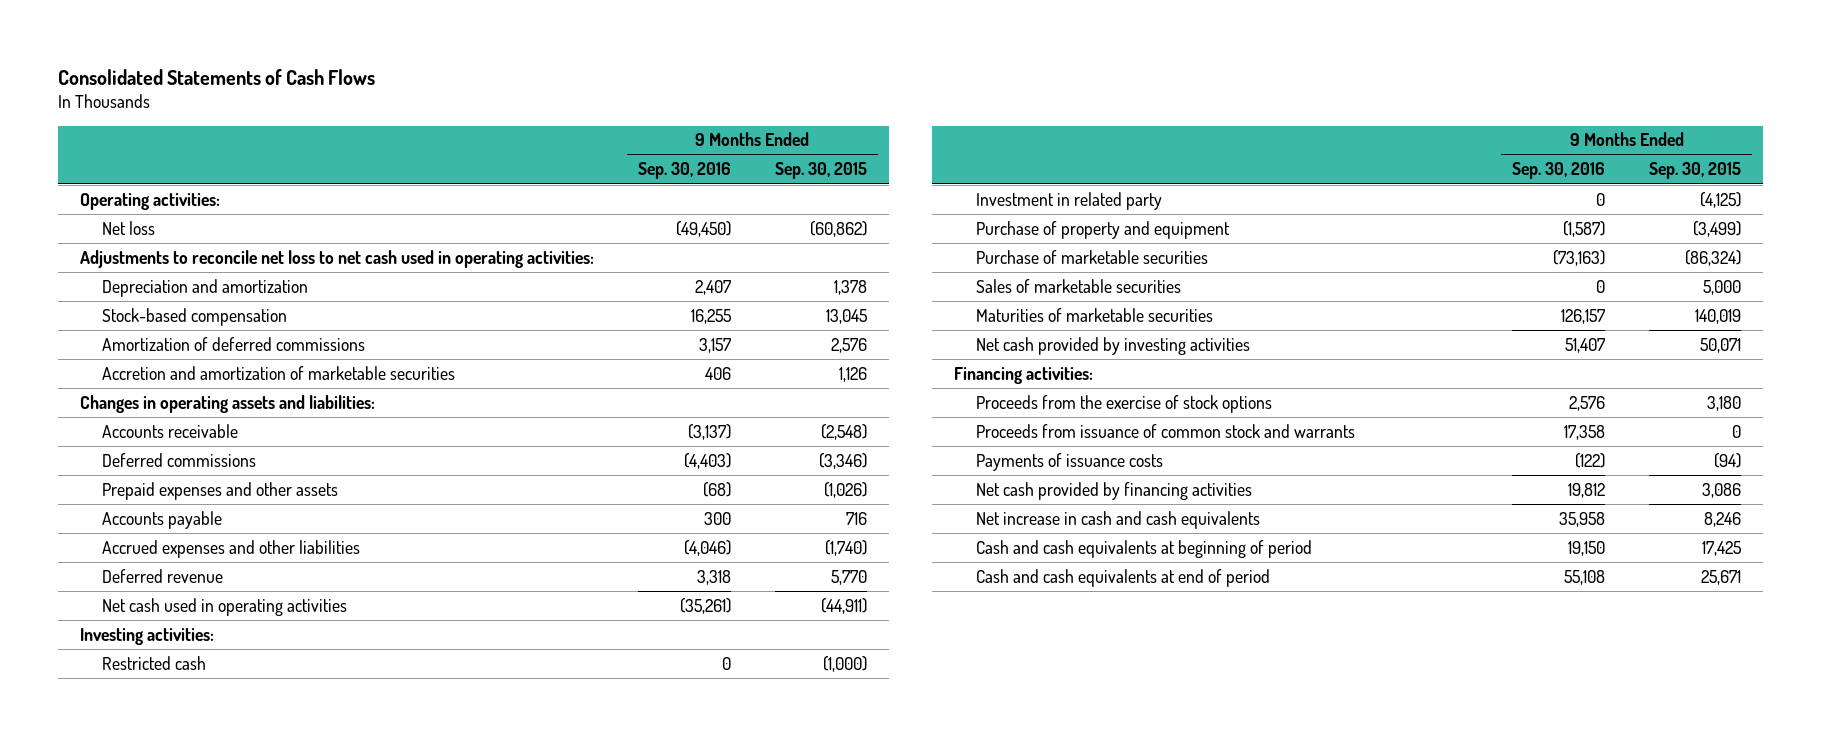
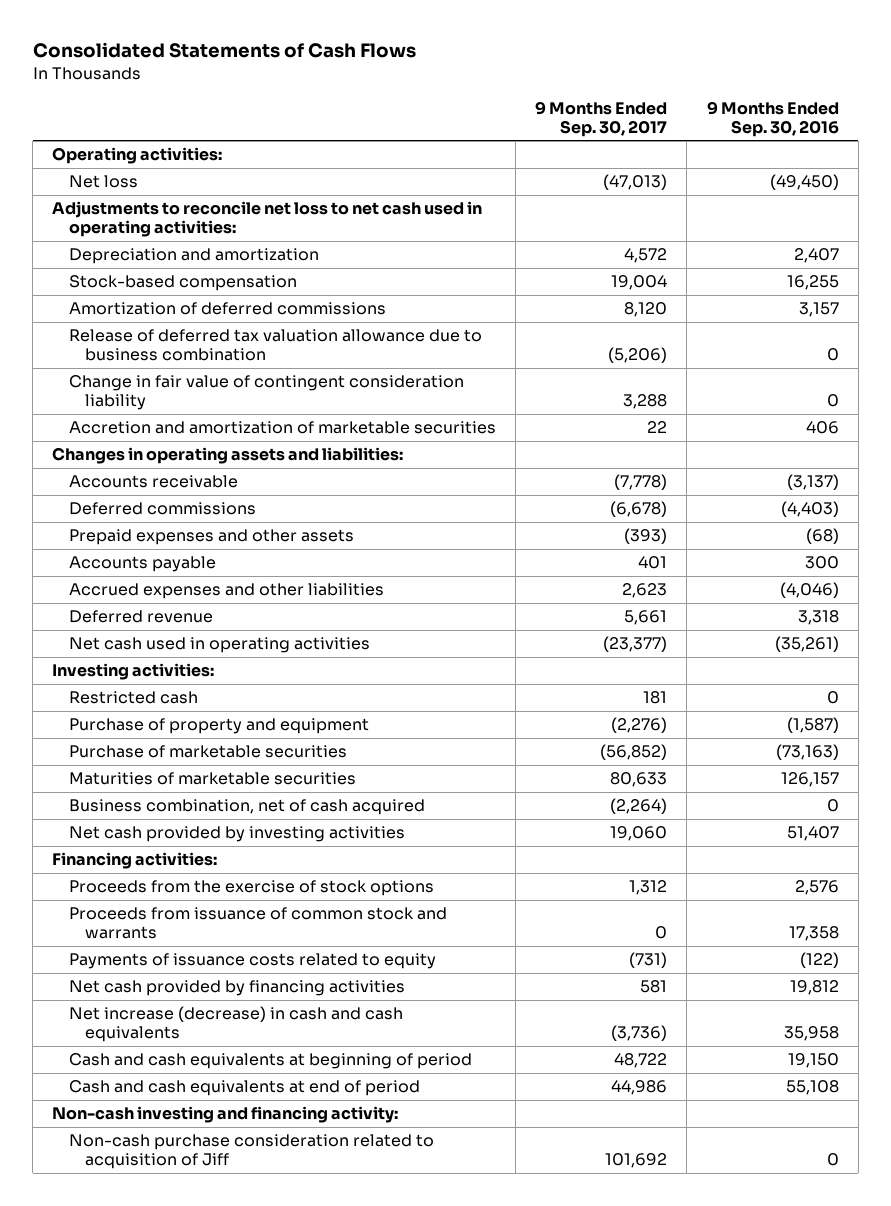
[774,162,867,180] Sep. 30, 2015 -> none
none -> [535,100,668,137] 9 Months Ended Sep. 30, 2017
none -> [68,329,482,362] Release of deferred tax valuation allowance due to business combination
none -> [68,375,464,411] Change in fair value of contingent consideration liability
[976,191,1163,210] Investment in related party -> none
[976,278,1182,293] Sales of marketable securities -> none
none -> [68,799,425,816] Business combination, net of cash acquired
[976,452,1164,471] Payments of issuance costs -> [68,953,436,970] Payments of issuance costs related to equity
[976,510,1261,529] Net increase in cash and cash equivalents -> [68,1006,403,1043] Net increase (decrease) in cash and cash equivalents
none -> [52,1106,399,1124] Non-cash investing and financing activity:
none -> [68,1134,434,1170] Non-cash purchase consideration related to acquisition of Jiff

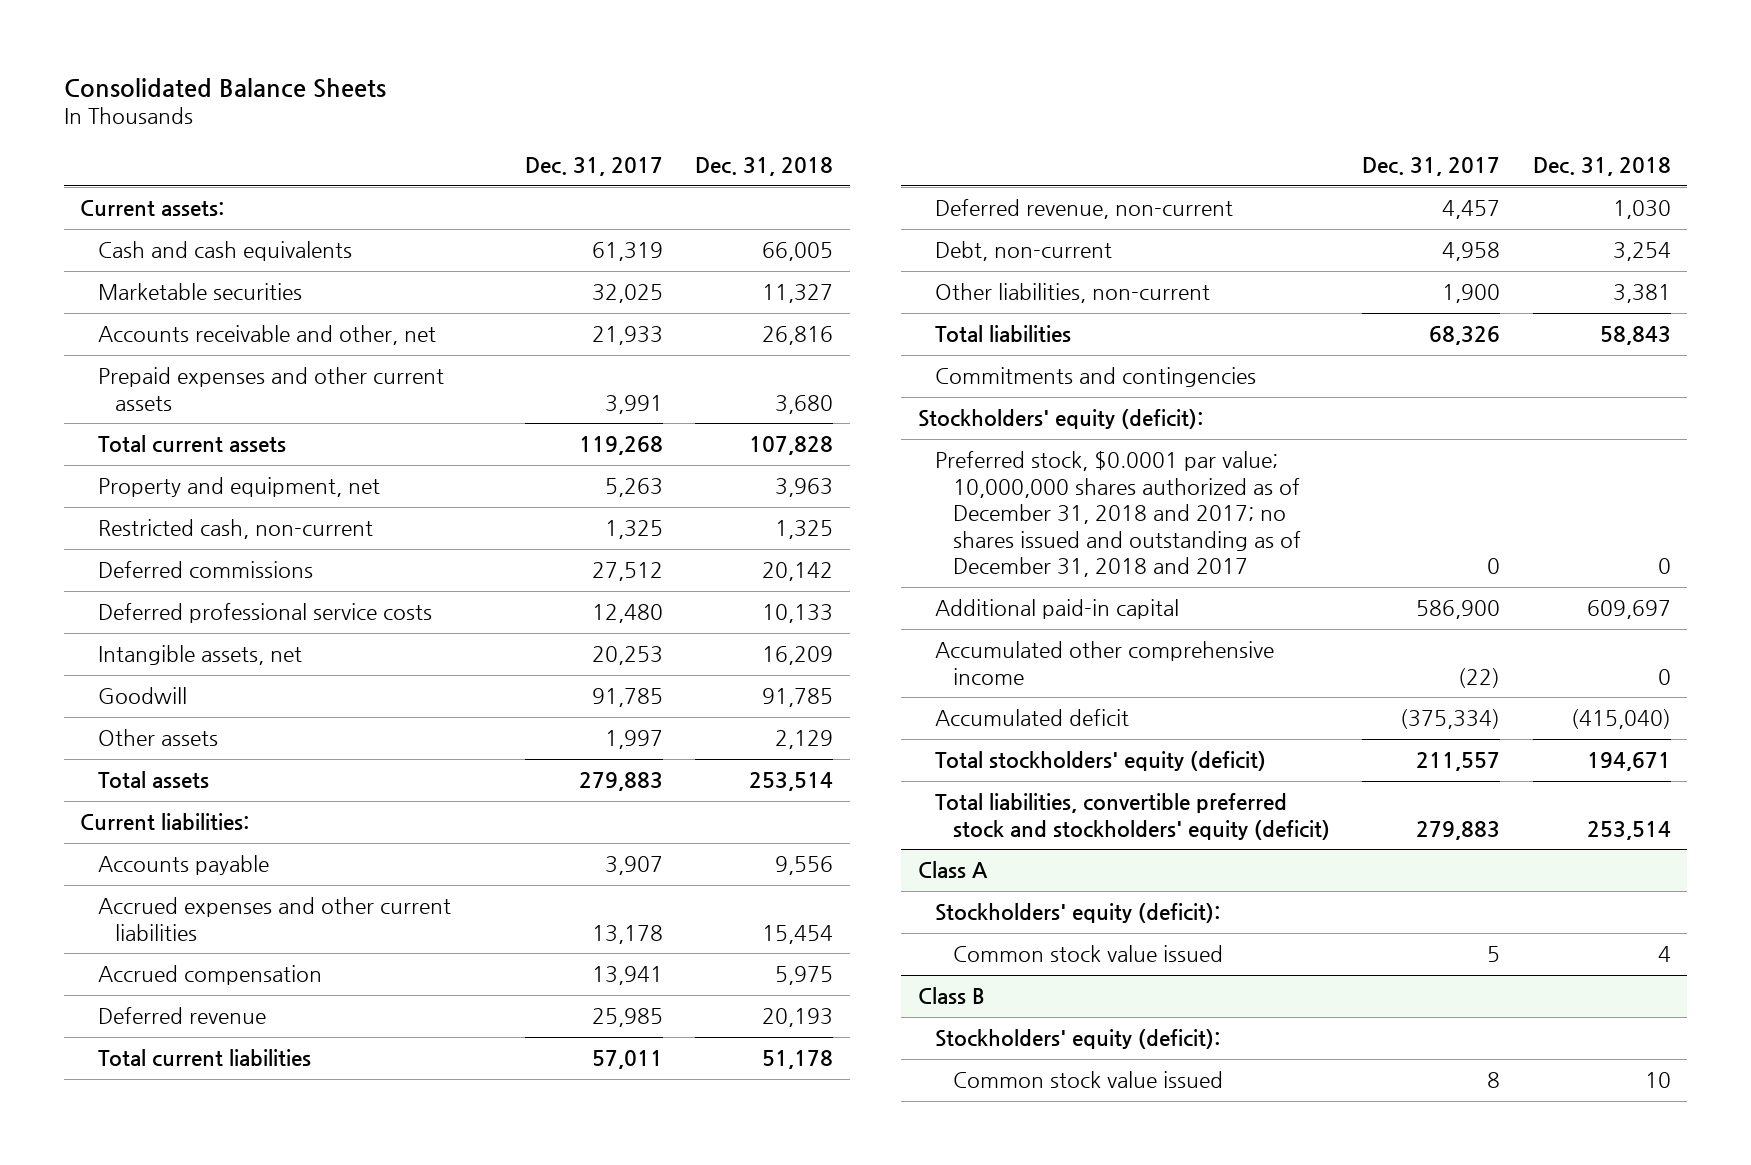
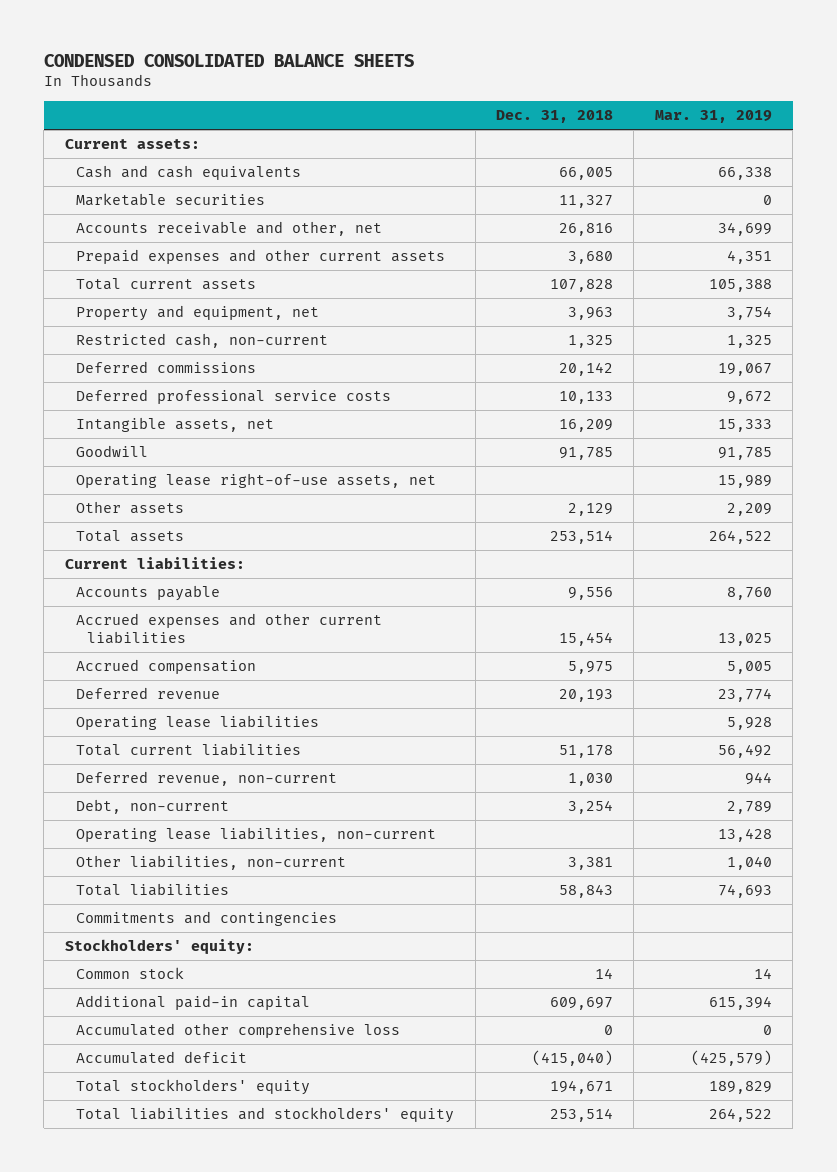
[63,77,386,98] Consolidated Balance Sheets -> [43,53,414,67] CONDENSED CONSOLIDATED BALANCE SHEETS
[524,157,663,177] Dec. 31, 2017 -> none
none -> [654,110,772,124] Mar. 31, 2019
none -> [76,473,437,489] Operating lease right-of-use assets, net
none -> [76,715,320,731] Operating lease liabilities
none -> [76,827,437,843] Operating lease liabilities, non-current
[935,450,1301,578] Preferred stock, $0.0001 par value; 10,000,000 shares authorized as of December 31, 2018 and 2017; no shares issued and outstanding as of December 31, 2018 and 2017 -> none
[917,408,1203,429] Stockholders' equity (deficit): -> [64,939,254,955] Stockholders' equity:
none -> [76,967,185,980] Common stock
[935,640,1275,685] Accumulated other comprehensive income -> [76,1023,401,1039] Accumulated other comprehensive loss
[917,860,988,878] Class A -> none
[935,902,1221,923] Stockholders' equity (deficit): -> none
[952,944,1223,962] Common stock value issued -> none
[917,986,985,1004] Class B -> none
[935,1028,1221,1049] Stockholders' equity (deficit): -> none
[952,1070,1223,1088] Common stock value issued -> none
[935,750,1267,771] Total stockholders' equity (deficit) -> [76,1079,311,1096] Total stockholders' equity
[935,792,1330,840] Total liabilities, convertible preferred stock and stockholders' equity (deficit) -> [76,1107,455,1124] Total liabilities and stockholders' equity

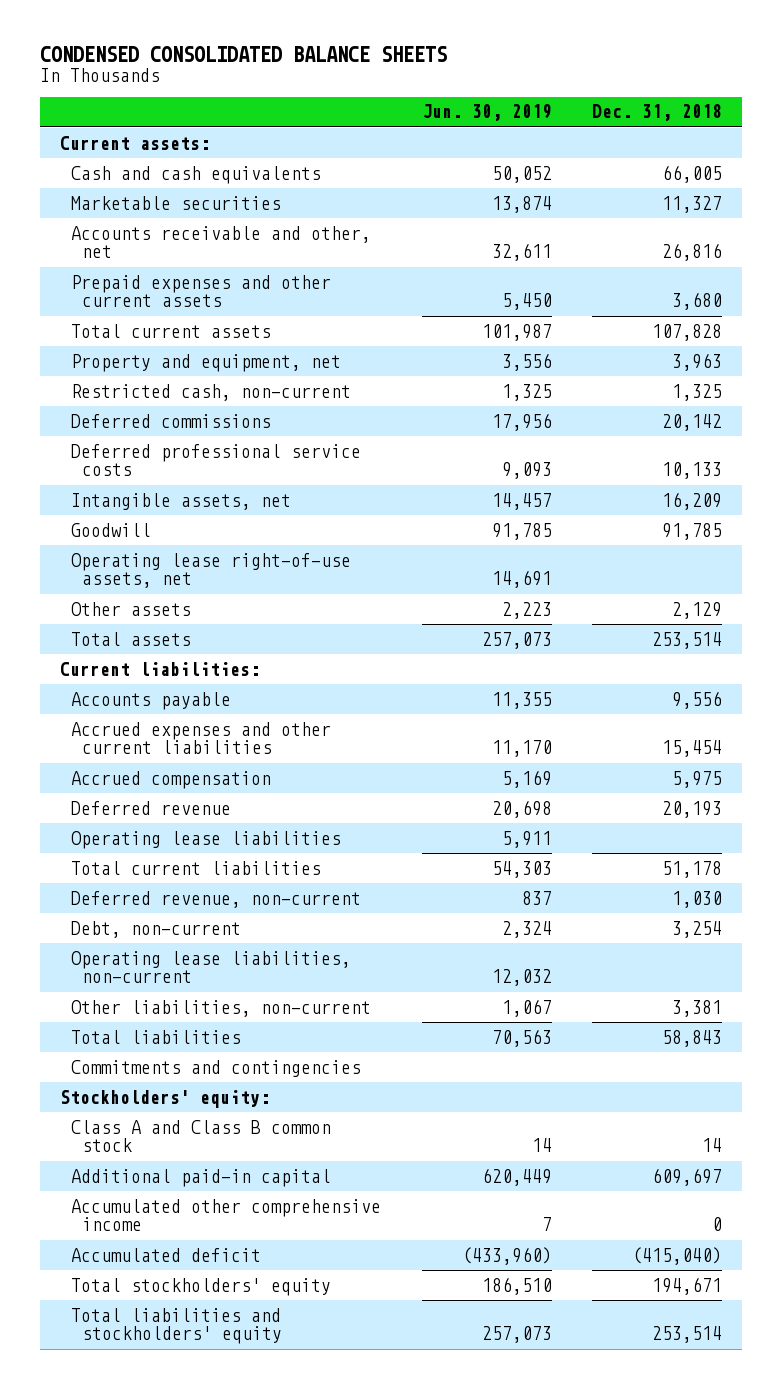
[654,110,772,124] Mar. 31, 2019 -> none
none -> [421,104,552,122] Jun. 30, 2019
[76,967,185,980] Common stock -> [70,1119,331,1153] Class A and Class B common stock
[76,1023,401,1039] Accumulated other comprehensive loss -> [70,1198,381,1232] Accumulated other comprehensive income

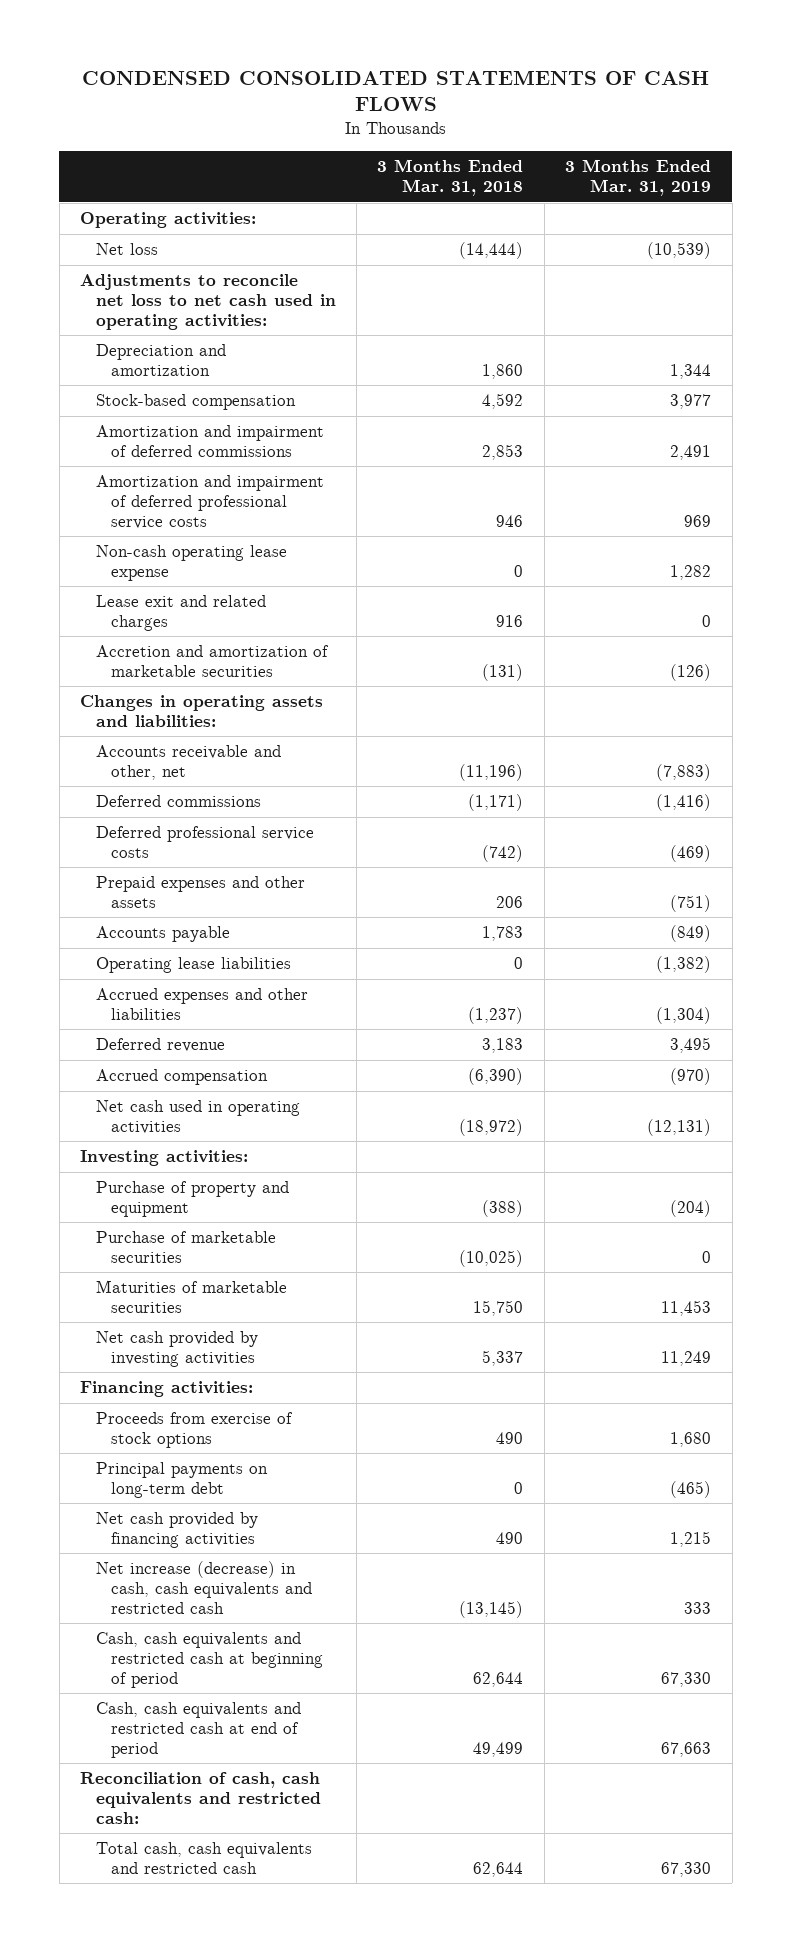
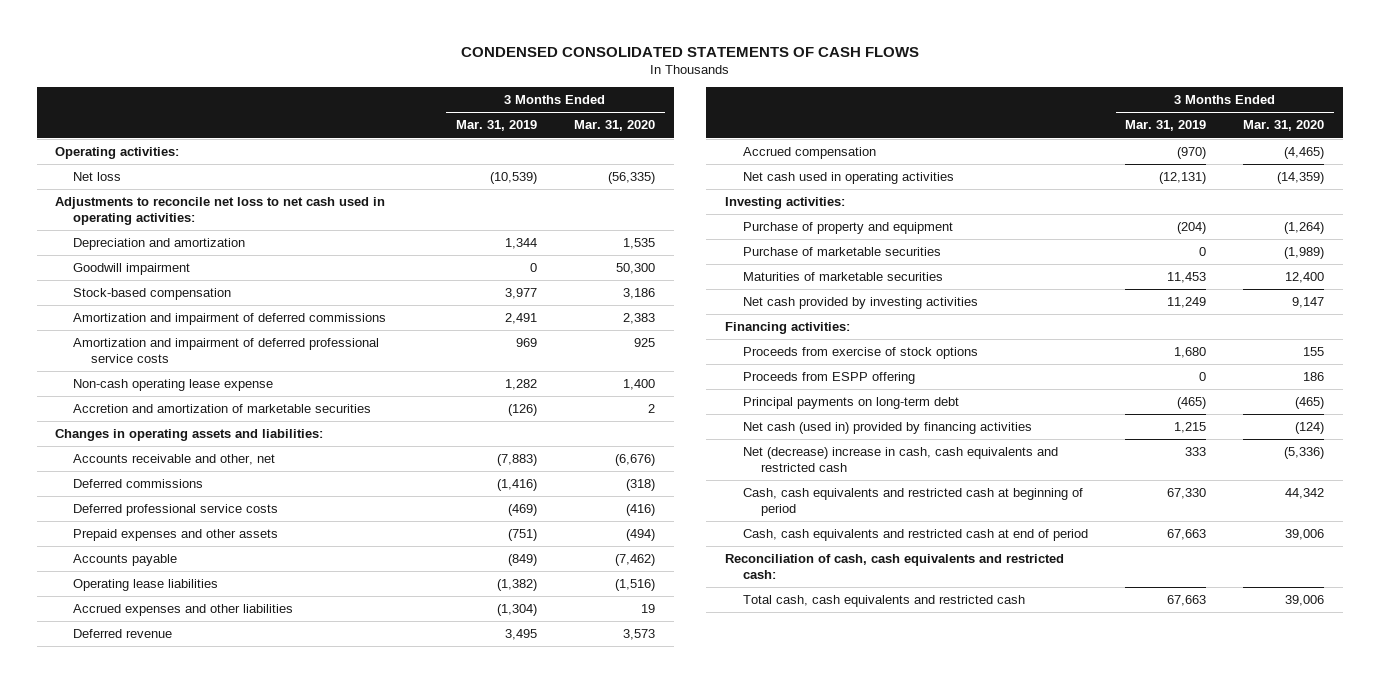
[377,159,524,197] 3 Months Ended Mar. 31, 2018 -> none
none -> [574,120,656,132] Mar. 31, 2020
none -> [73,263,191,276] Goodwill impairment
[95,595,266,631] Lease exit and related charges -> none
none -> [742,372,915,385] Proceeds from ESPP offering
[95,1512,258,1548] Net cash provided by financing activities -> [742,422,1032,435] Net cash (used in) provided by financing activities
[95,1561,313,1614] Net increase (decrease) in cash, cash equivalents and restricted cash -> [742,447,1058,472] Net (decrease) increase in cash, cash equivalents and restricted cash
[661,1861,712,1877] 67,330 -> [1166,595,1206,607] 67,663

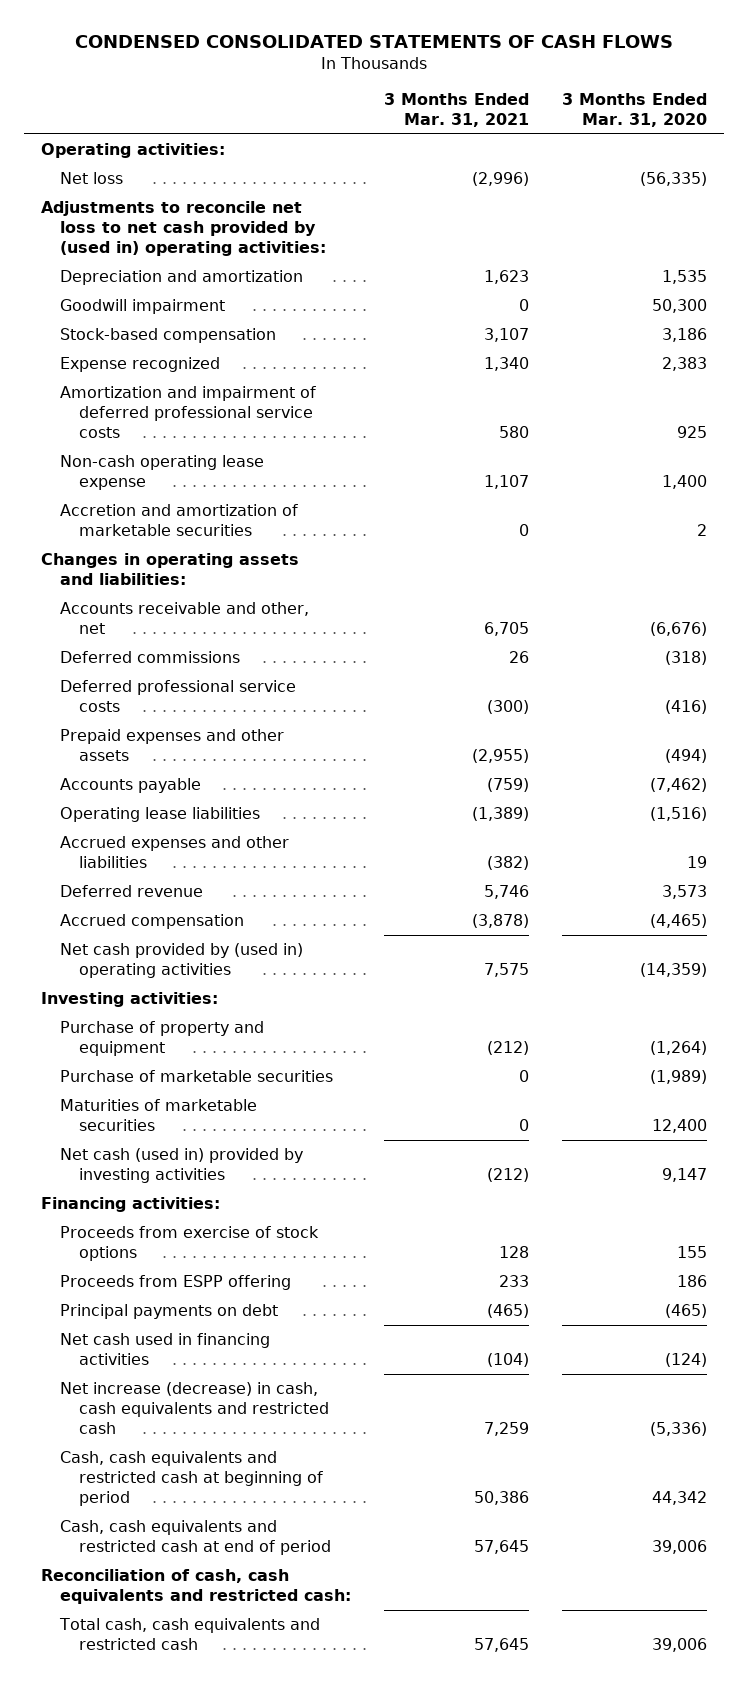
[455,120,537,132] Mar. 31, 2019 -> none
none -> [383,93,529,128] 3 Months Ended Mar. 31, 2021
[55,197,386,225] Adjustments to reconcile net loss to net cash used in operating activities: -> [40,201,326,257] Adjustments to reconcile net loss to net cash provided by (used in) operating activities:
[73,313,387,326] Amortization and impairment of deferred commissions -> [59,357,220,373] Expense recognized
[742,172,954,185] Net cash used in operating activities -> [59,943,303,979] Net cash provided by (used in) operating activities
[742,297,978,310] Net cash provided by investing activities -> [59,1148,303,1184] Net cash (used in) provided by investing activities
[742,397,959,410] Principal payments on long-term debt -> [59,1304,278,1320] Principal payments on debt
[742,422,1032,435] Net cash (used in) provided by financing activities -> [59,1333,270,1366] Net cash used in financing activities
[742,447,1058,472] Net (decrease) increase in cash, cash equivalents and restricted cash -> [59,1382,329,1435] Net increase (decrease) in cash, cash equivalents and restricted cash

